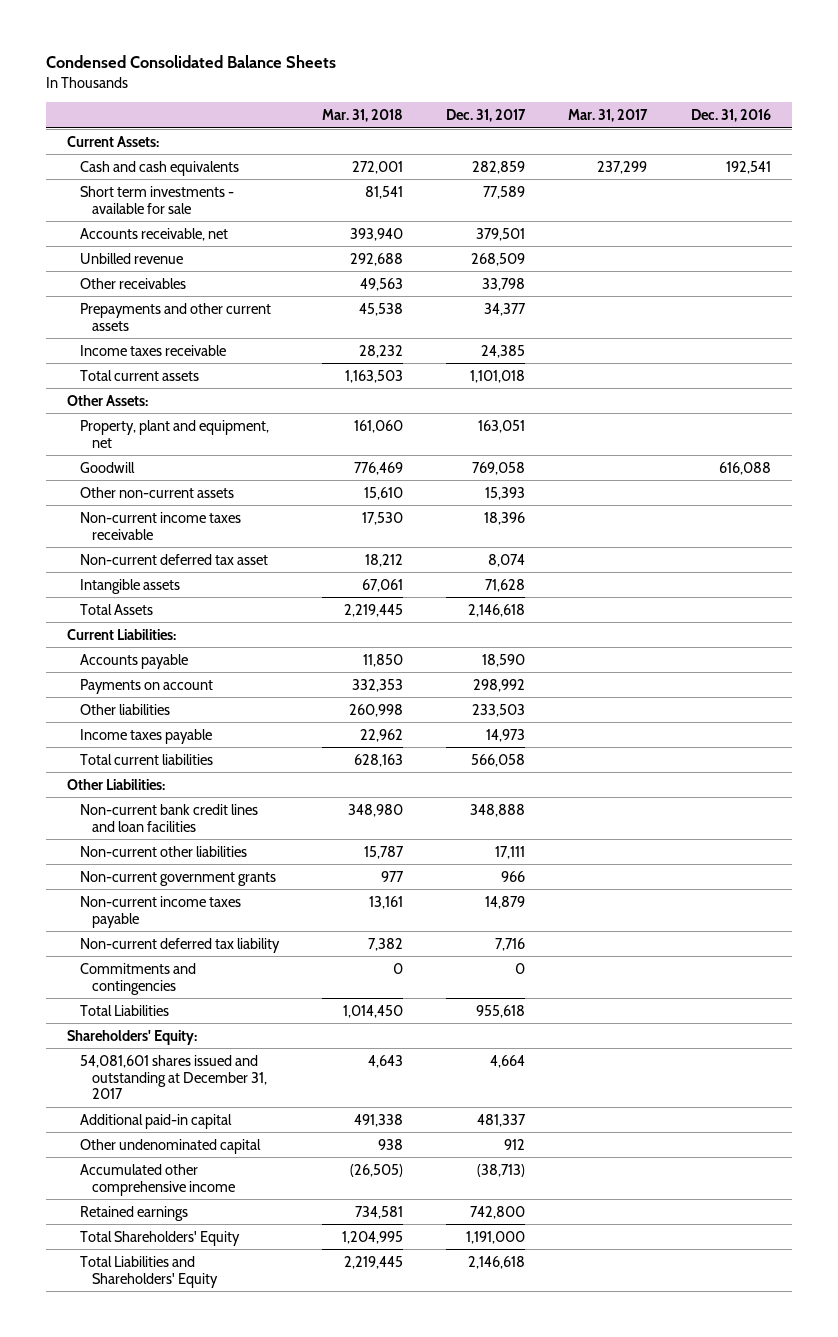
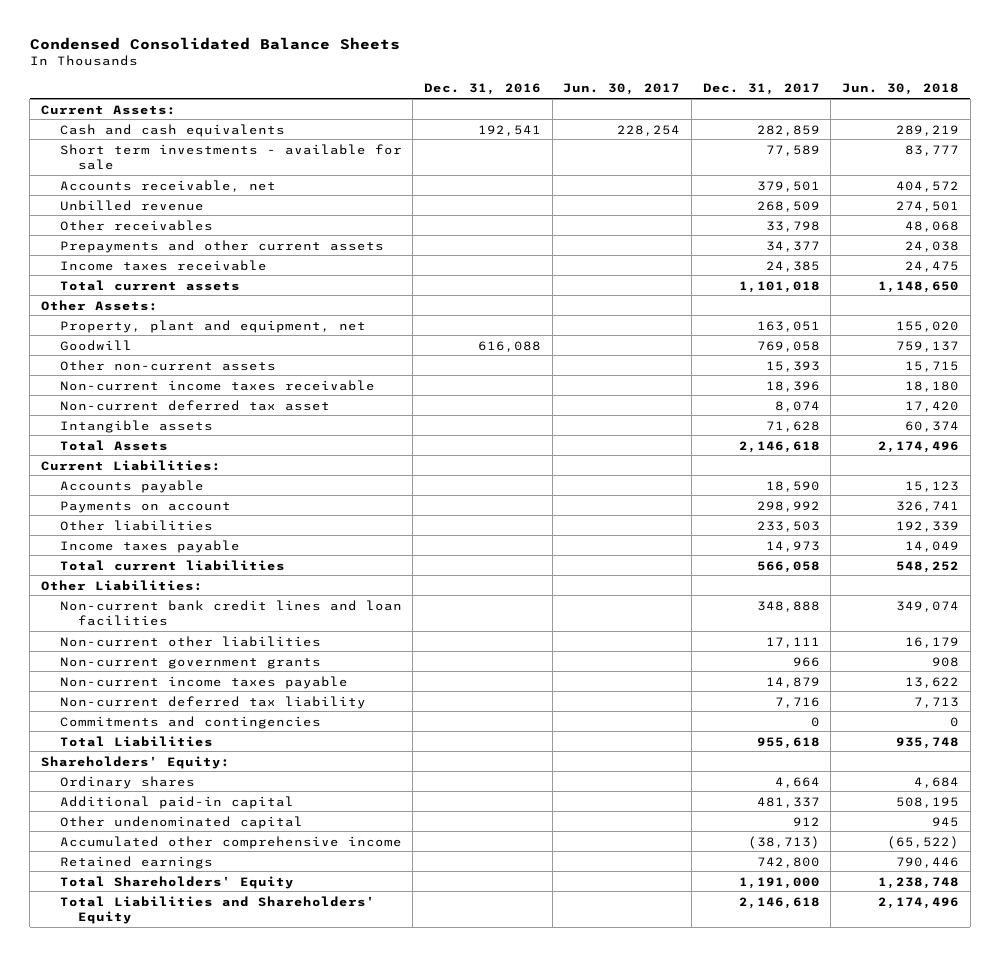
[321,108,403,122] Mar. 31, 2018 -> none
[568,108,649,122] Mar. 31, 2017 -> none
none -> [563,83,681,96] Jun. 30, 2017
none -> [842,83,960,96] Jun. 30, 2018
[79,1054,268,1100] 54,081,601 shares issued and outstanding at December 31, 2017 -> [59,775,195,789] Ordinary shares

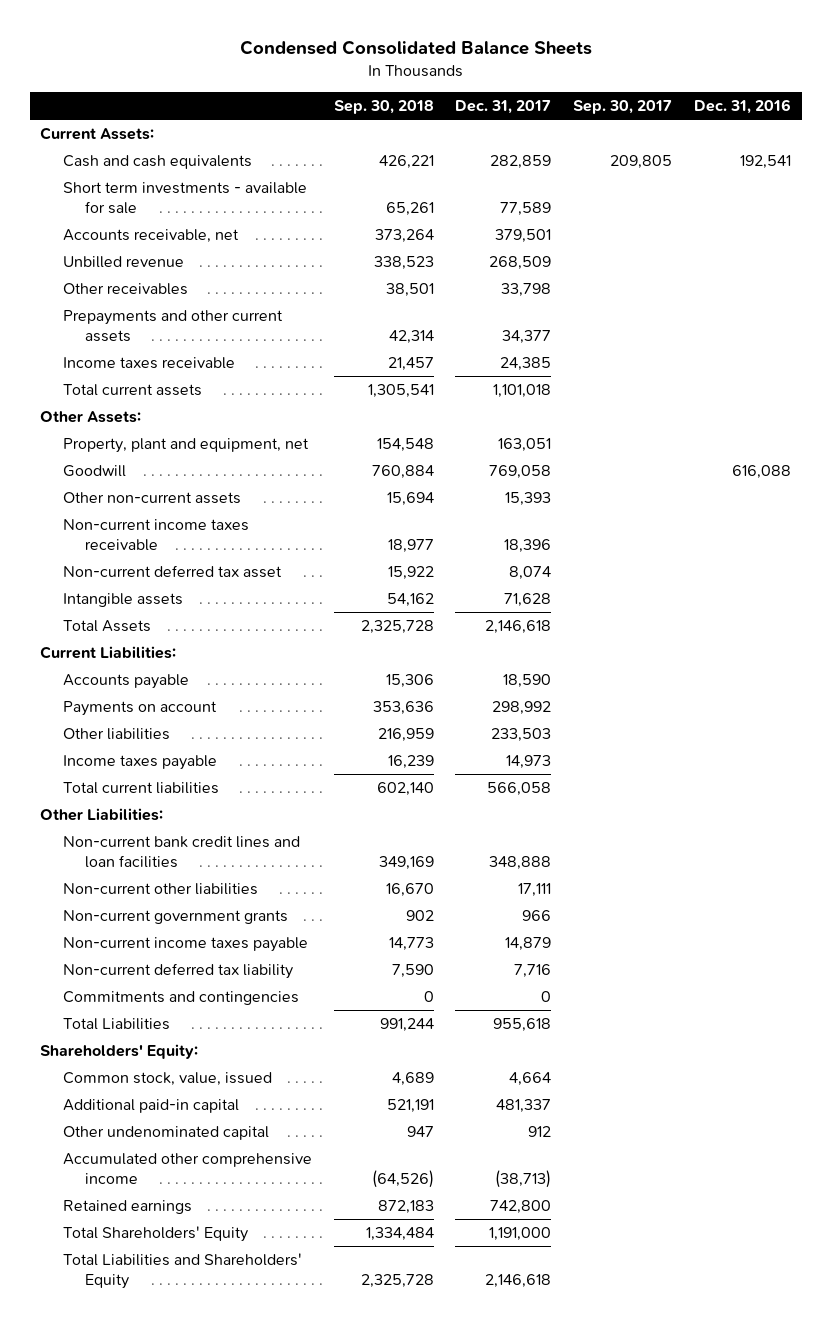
[563,83,681,96] Jun. 30, 2017 -> none
[842,83,960,96] Jun. 30, 2018 -> none
none -> [333,100,434,115] Sep. 30, 2018
none -> [573,100,673,115] Sep. 30, 2017
[59,775,195,789] Ordinary shares -> [62,1072,272,1087] Common stock, value, issued

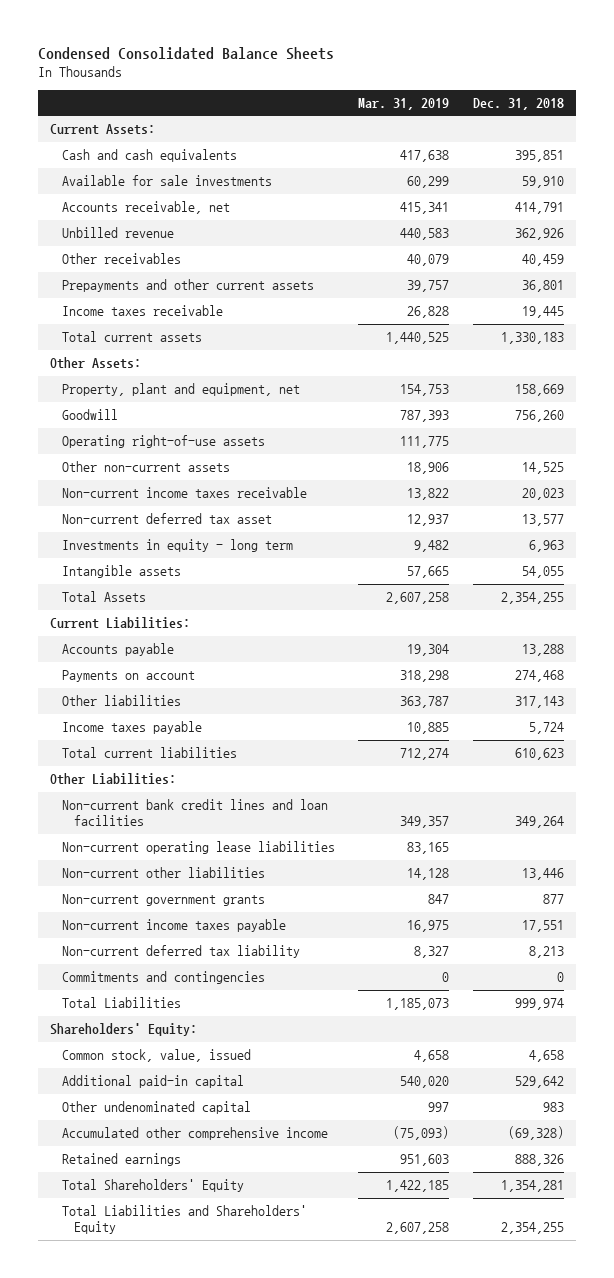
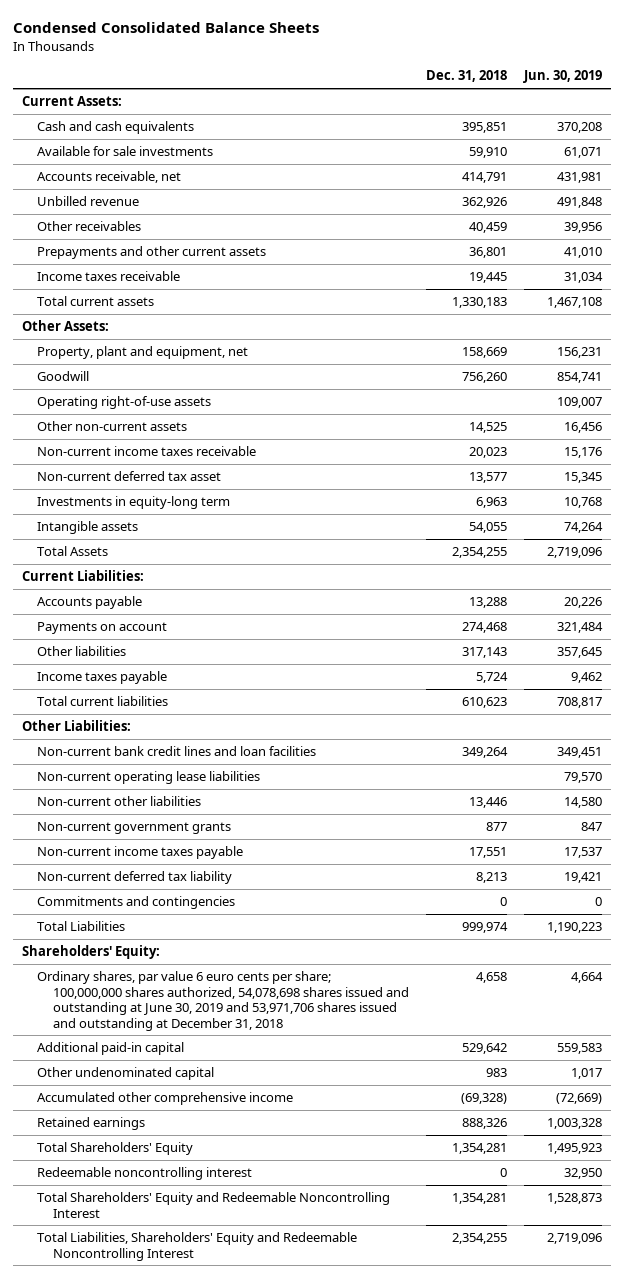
[358,97,450,110] Mar. 31, 2019 -> none
none -> [523,70,603,84] Jun. 30, 2019
[61,539,293,553] Investments in equity - long term -> [37,496,231,510] Investments in equity-long term
[61,1049,251,1063] Common stock, value, issued -> [37,971,409,1031] Ordinary shares, par value 6 euro cents per share; 100,000,000 shares authorized, 54,078,698 shares issued and outstanding at June 30, 2019 and 53,971,706 shares issued and outstanding at December 31, 2018
none -> [37,1167,253,1181] Redeemable noncontrolling interest
none -> [37,1192,391,1218] Total Shareholders' Equity and Redeemable Noncontrolling Interest
[61,1205,307,1235] Total Liabilities and Shareholders' Equity -> [37,1232,358,1261] Total Liabilities, Shareholders' Equity and Redeemable Noncontrolling Interest

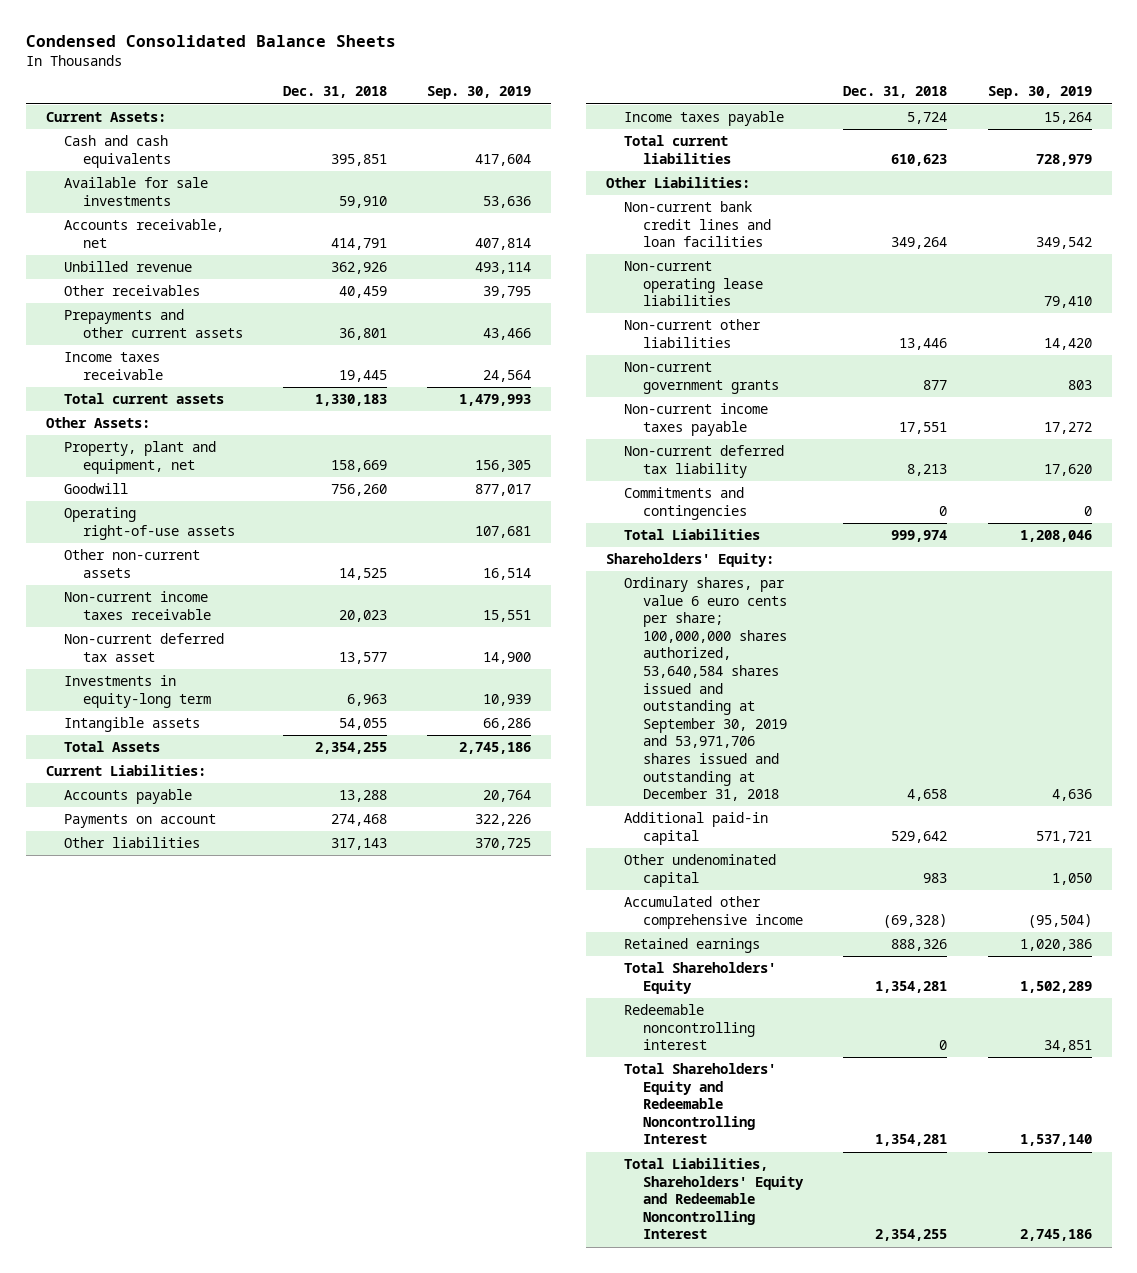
[523,70,603,84] Jun. 30, 2019 -> none
none -> [427,86,532,100] Sep. 30, 2019
[37,971,409,1031] Ordinary shares, par value 6 euro cents per share; 100,000,000 shares authorized, 54,078,698 shares issued and outstanding at June 30, 2019 and 53,971,706 shares issued and outstanding at December 31, 2018 -> [624,577,787,802] Ordinary shares, par value 6 euro cents per share; 100,000,000 shares authorized, 53,640,584 shares issued and outstanding at September 30, 2019 and 53,971,706 shares issued and outstanding at December 31, 2018

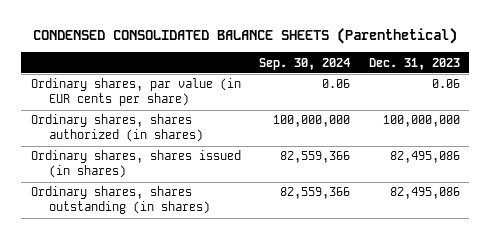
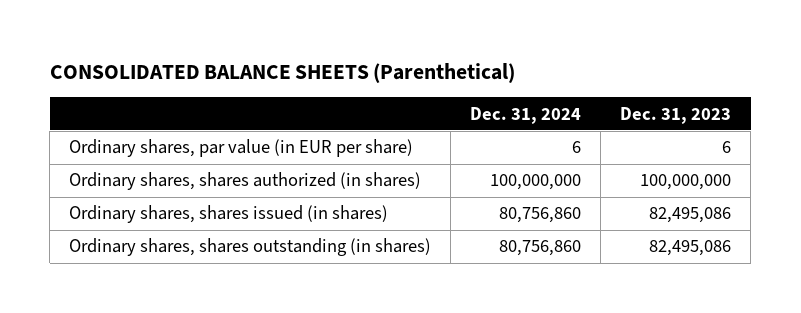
[33,28,458,45] CONDENSED CONSOLIDATED BALANCE SHEETS (Parenthetical) -> [49,62,515,83] CONSOLIDATED BALANCE SHEETS (Parenthetical)
[259,57,351,70] Sep. 30, 2024 -> none
none -> [470,106,582,124] Dec. 31, 2024
[30,78,241,107] Ordinary shares, par value (in EUR cents per share) -> [69,139,414,158] Ordinary shares, par value (in EUR per share)
[431,79,460,89] 0.06 -> [722,141,732,154] 6

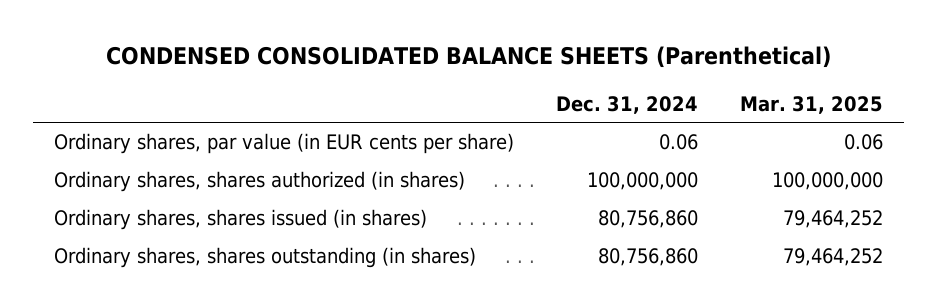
[49,62,515,83] CONSOLIDATED BALANCE SHEETS (Parenthetical) -> [106,46,832,69] CONDENSED CONSOLIDATED BALANCE SHEETS (Parenthetical)
[620,106,732,124] Dec. 31, 2023 -> none
none -> [739,95,883,114] Mar. 31, 2025
[69,139,414,158] Ordinary shares, par value (in EUR per share) -> [54,133,515,155] Ordinary shares, par value (in EUR cents per share)
[572,141,582,154] 6 -> [658,134,698,151] 0.06

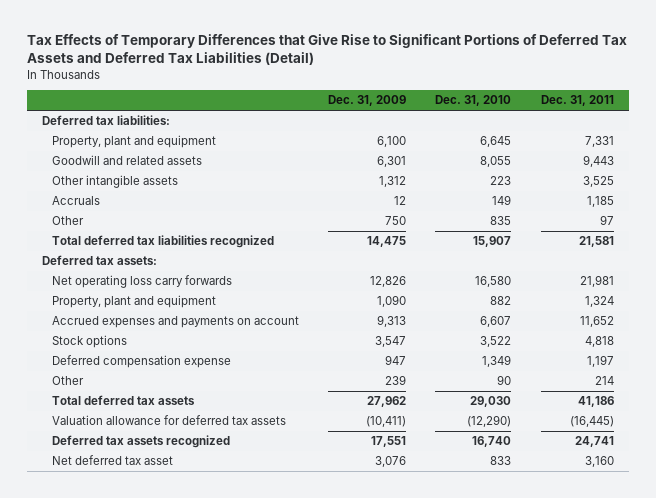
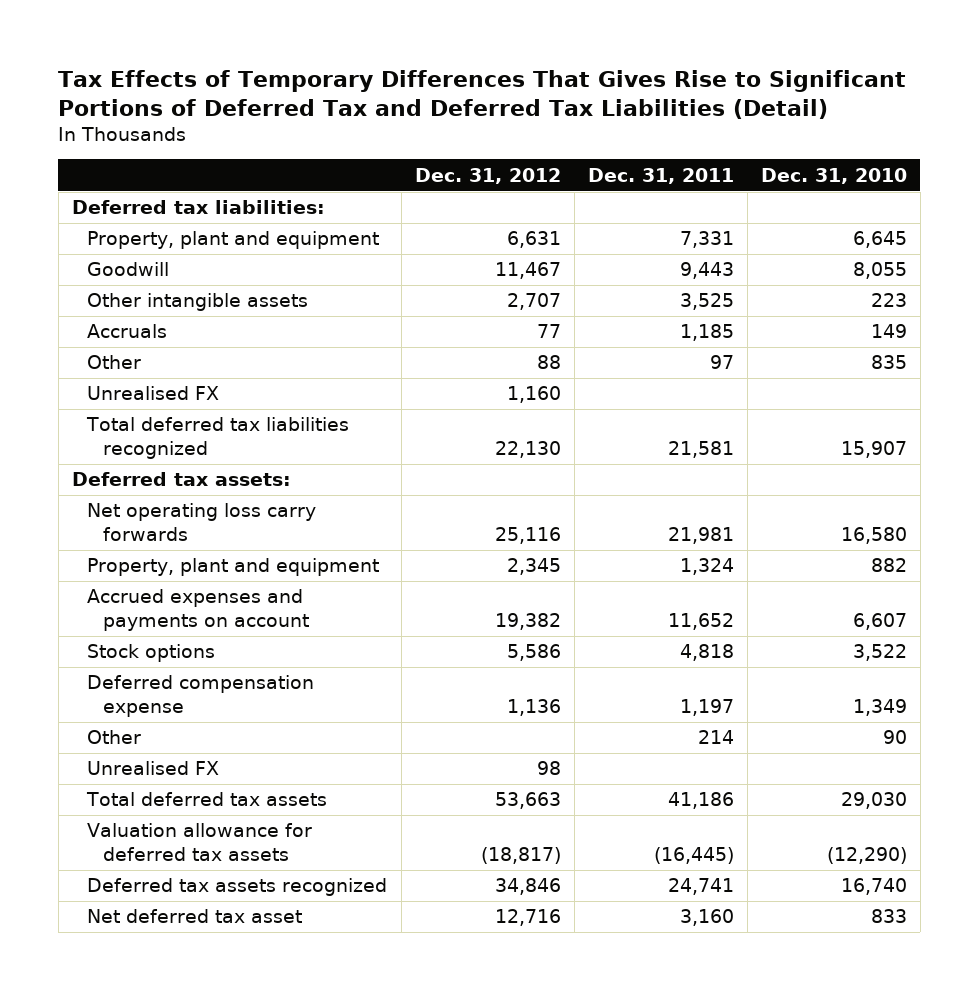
[27,34,628,66] Tax Effects of Temporary Differences that Give Rise to Significant Portions of Deferred Tax Assets and Deferred Tax Liabilities (Detail) -> [58,69,907,119] Tax Effects of Temporary Differences That Gives Rise to Significant Portions of Deferred Tax and Deferred Tax Liabilities (Detail)
[328,95,407,107] Dec. 31, 2009 -> none
none -> [414,167,561,184] Dec. 31, 2012
[51,155,202,166] Goodwill and related assets -> [87,262,170,277] Goodwill
none -> [87,386,220,401] Unrealised FX
none -> [87,761,220,776] Unrealised FX

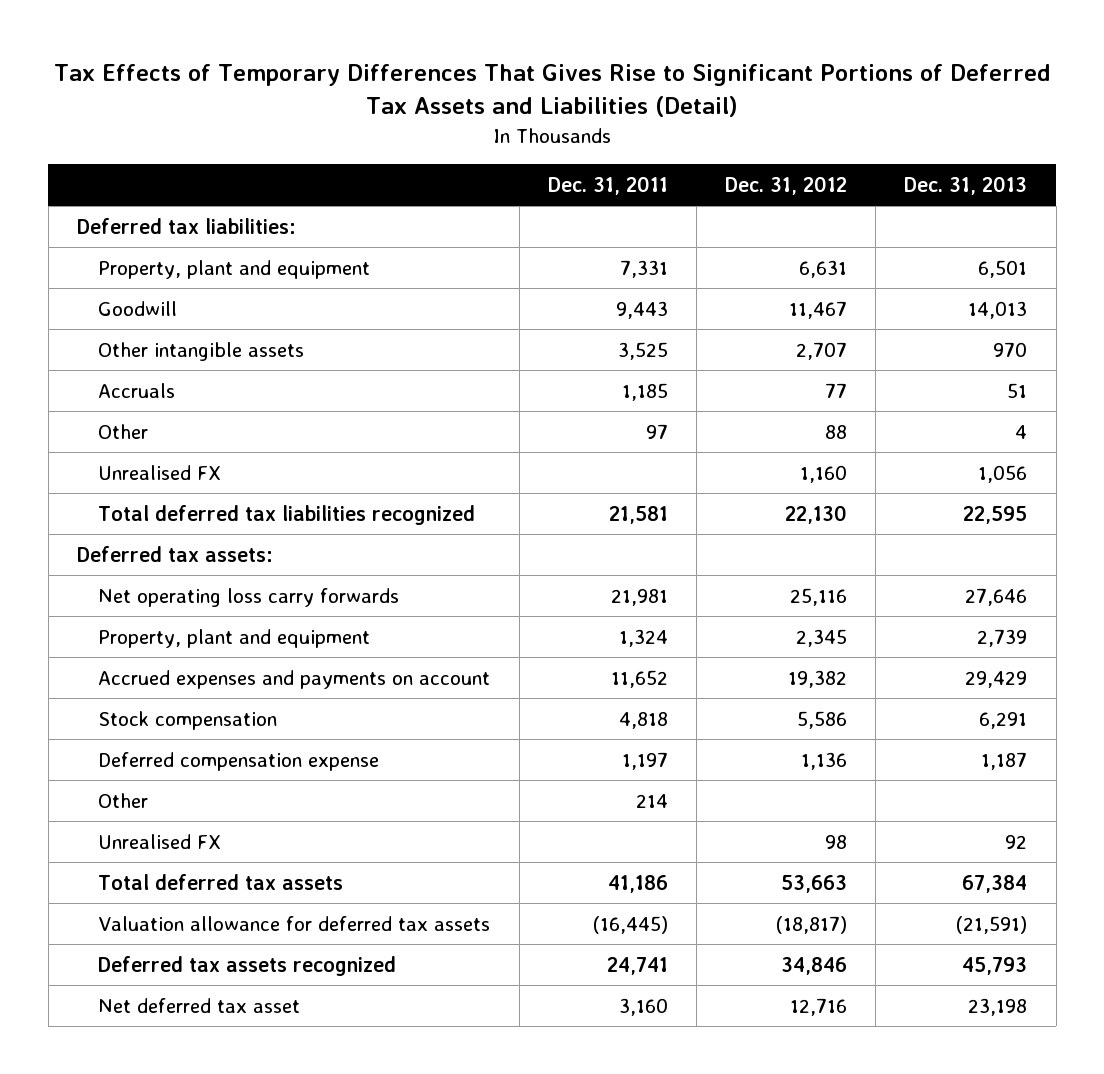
[58,69,907,119] Tax Effects of Temporary Differences That Gives Rise to Significant Portions of Deferred Tax and Deferred Tax Liabilities (Detail) -> [54,64,1052,118] Tax Effects of Temporary Differences That Gives Rise to Significant Portions of Deferred Tax Assets and Liabilities (Detail)
[760,167,907,184] Dec. 31, 2010 -> none
none -> [904,175,1028,195] Dec. 31, 2013
[87,644,216,663] Stock options -> [98,710,278,730] Stock compensation

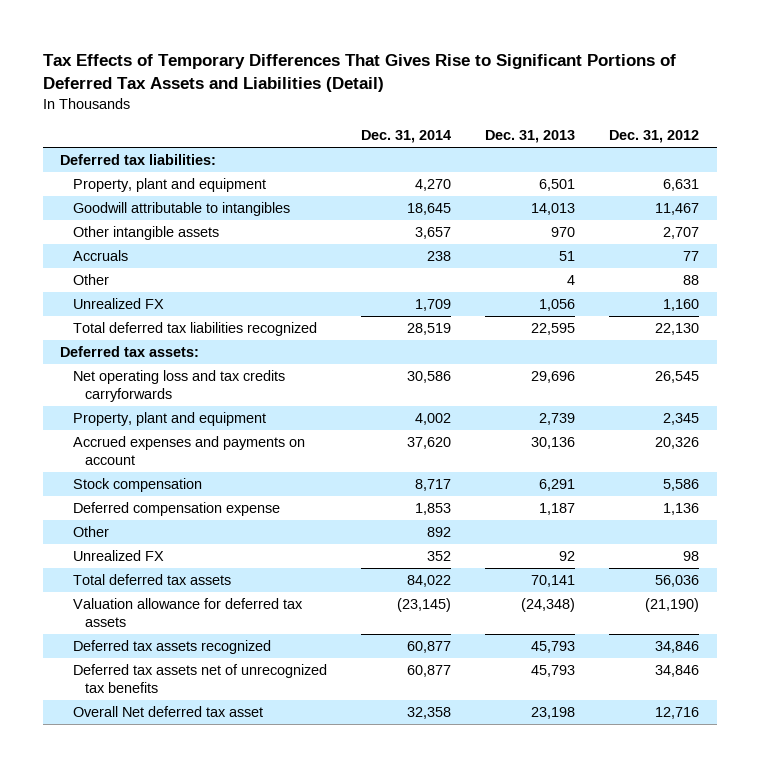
[547,175,668,195] Dec. 31, 2011 -> none
none -> [360,130,451,144] Dec. 31, 2014
[98,300,178,316] Goodwill -> [72,201,290,216] Goodwill attributable to intangibles
[98,464,222,480] Unrealised FX -> [72,297,164,309] Unrealized FX
[98,587,400,607] Net operating loss carry forwards -> none
none -> [72,369,285,403] Net operating loss and tax credits carryforwards
[788,669,848,688] 19,382 -> [655,436,700,449] 20,326
[965,670,1028,688] 29,429 -> [531,436,576,449] 30,136
[98,833,222,849] Unrealised FX -> [72,549,164,561] Unrealized FX
[781,874,848,893] 53,663 -> [655,574,700,587] 56,036
[962,874,1028,893] 67,384 -> [531,574,576,587] 70,141
[776,915,848,934] (18,817) -> [645,597,700,612] (21,190)
[956,915,1028,934] (21,591) -> [521,597,576,612] (24,348)
none -> [72,663,327,694] Deferred tax assets net of unrecognized tax benefits
[98,997,301,1013] Net deferred tax asset -> [72,705,263,717] Overall Net deferred tax asset

